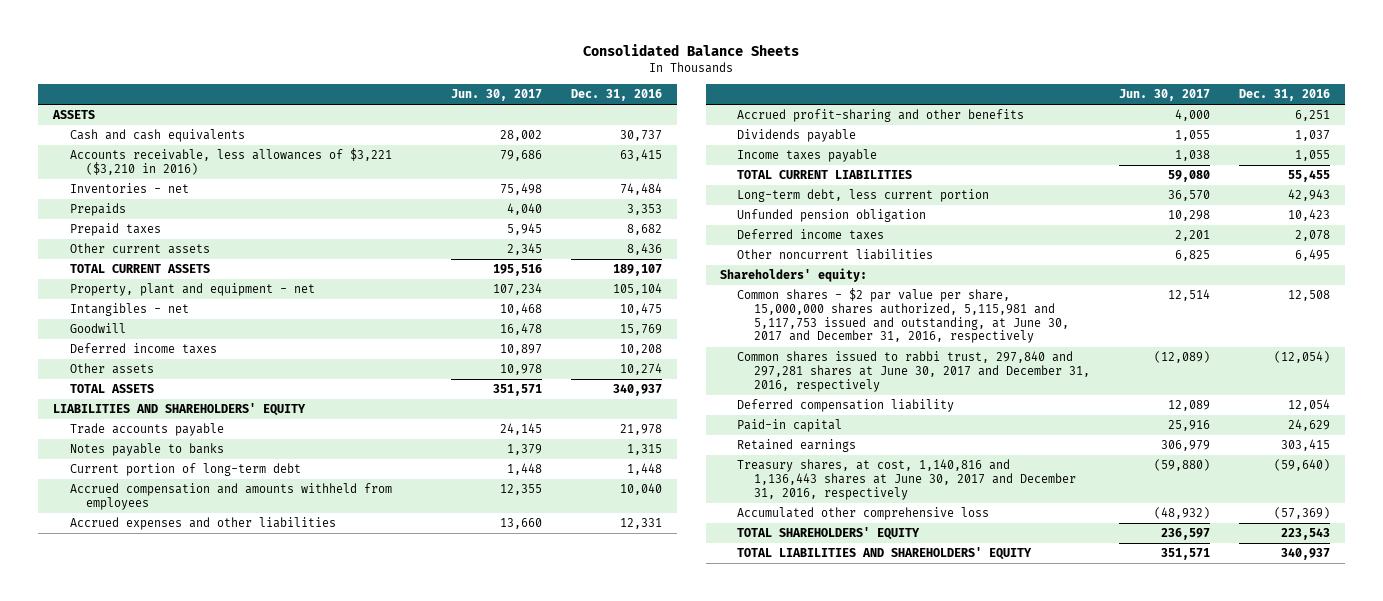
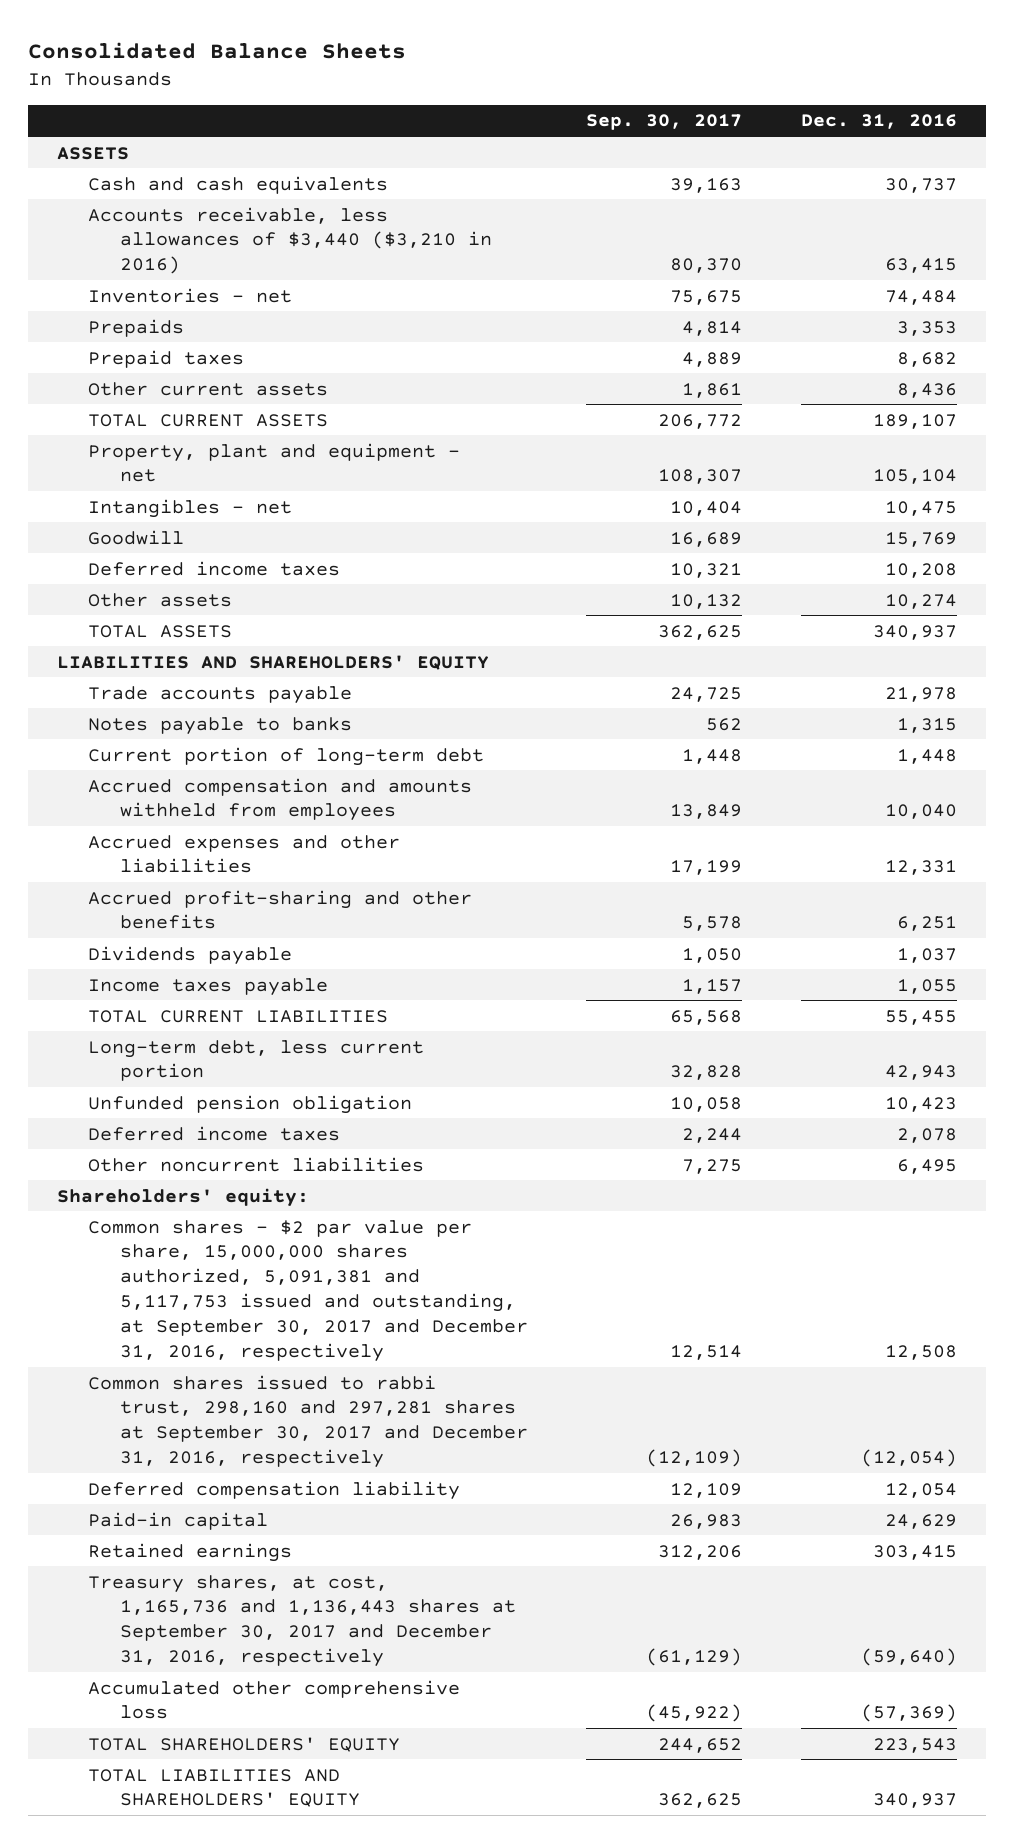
[451,88,543,101] Jun. 30, 2017 -> none
none -> [586,114,743,131] Sep. 30, 2017
[69,148,392,175] Accounts receivable, less allowances of $3,221 ($3,210 in 2016) -> [88,206,493,275] Accounts receivable, less allowances of $3,440 ($3,210 in 2016)
[737,288,1070,344] Common shares - $2 par value per share, 15,000,000 shares authorized, 5,115,981 and 5,117,753 issued and outstanding, at June 30, 2017 and December 31, 2016, respectively -> [88,1219,529,1362] Common shares - $2 par value per share, 15,000,000 shares authorized, 5,091,381 and 5,117,753 issued and outstanding, at September 30, 2017 and December 31, 2016, respectively
[737,351,1091,392] Common shares issued to rabbi trust, 297,840 and 297,281 shares at June 30, 2017 and December 31, 2016, respectively -> [88,1374,529,1469] Common shares issued to rabbi trust, 298,160 and 297,281 shares at September 30, 2017 and December 31, 2016, respectively
[737,459,1077,500] Treasury shares, at cost, 1,140,816 and 1,136,443 shares at June 30, 2017 and December 31, 2016, respectively -> [88,1574,517,1668] Treasury shares, at cost, 1,165,736 and 1,136,443 shares at September 30, 2017 and December 31, 2016, respectively

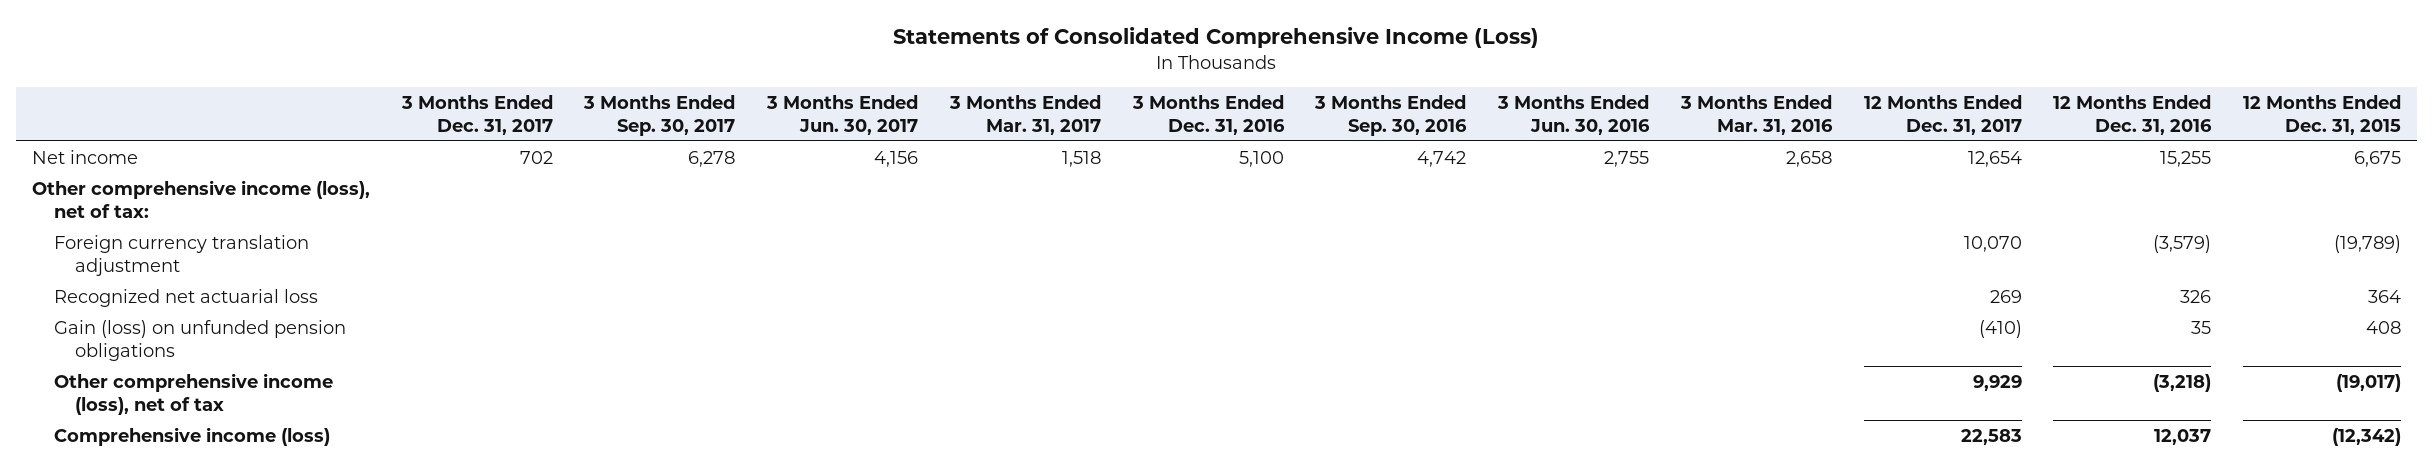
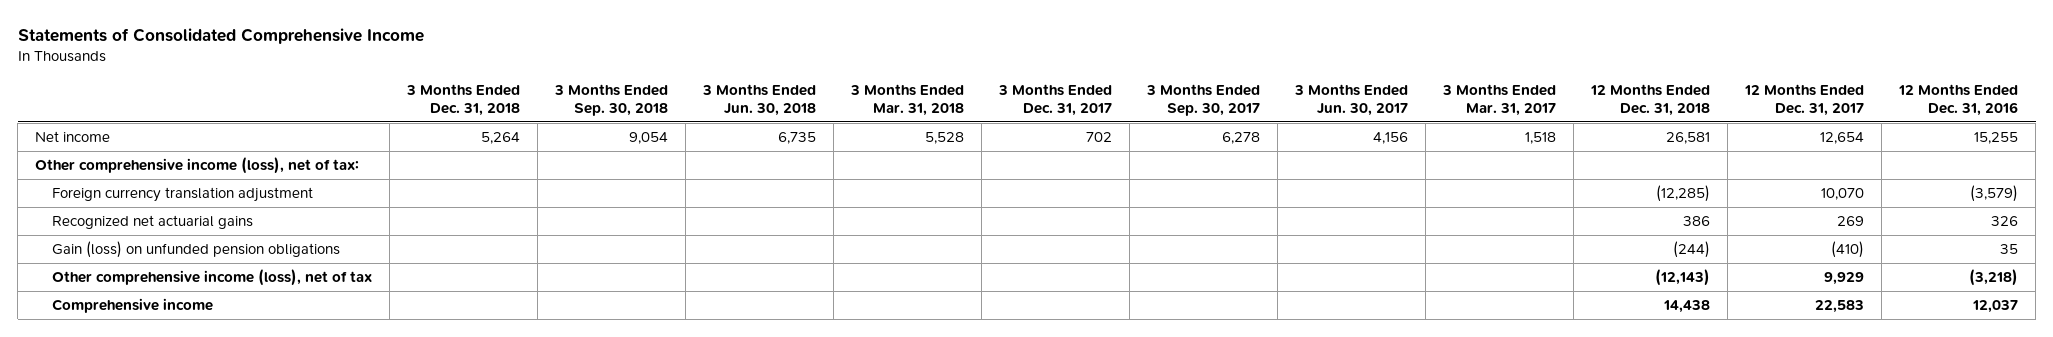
[893,27,1540,49] Statements of Consolidated Comprehensive Income (Loss) -> [17,27,424,44] Statements of Consolidated Comprehensive Income
[1131,94,1285,135] 3 Months Ended Dec. 31, 2016 -> none
[1314,94,1468,136] 3 Months Ended Sep. 30, 2016 -> none
[1497,94,1651,135] 3 Months Ended Jun. 30, 2016 -> none
[1679,94,1833,135] 3 Months Ended Mar. 31, 2016 -> none
[2243,94,2402,135] 12 Months Ended Dec. 31, 2015 -> none
none -> [405,83,520,116] 3 Months Ended Dec. 31, 2018
none -> [553,83,668,116] 3 Months Ended Sep. 30, 2018
none -> [701,83,816,116] 3 Months Ended Jun. 30, 2018
none -> [849,83,964,116] 3 Months Ended Mar. 31, 2018
none -> [1589,83,1710,116] 12 Months Ended Dec. 31, 2018
[53,288,318,307] Recognized net actuarial loss -> [51,215,253,230] Recognized net actuarial gains
[53,426,330,446] Comprehensive income (loss) -> [51,298,213,314] Comprehensive income

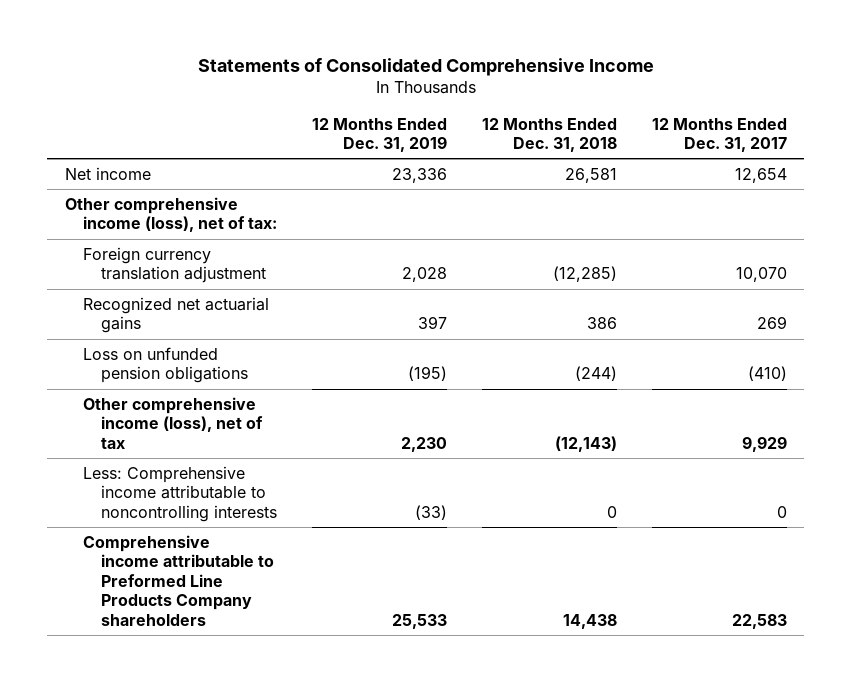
[405,83,520,116] 3 Months Ended Dec. 31, 2018 -> none
[553,83,668,116] 3 Months Ended Sep. 30, 2018 -> none
[701,83,816,116] 3 Months Ended Jun. 30, 2018 -> none
[849,83,964,116] 3 Months Ended Mar. 31, 2018 -> none
[997,83,1112,116] 3 Months Ended Dec. 31, 2017 -> none
[1145,83,1260,116] 3 Months Ended Sep. 30, 2017 -> none
[1293,83,1408,116] 3 Months Ended Jun. 30, 2017 -> none
[1441,83,1556,116] 3 Months Ended Mar. 31, 2017 -> none
[1898,83,2019,116] 12 Months Ended Dec. 31, 2016 -> none
none -> [311,117,447,153] 12 Months Ended Dec. 31, 2019
[51,241,340,259] Gain (loss) on unfunded pension obligations -> [82,346,248,384] Loss on unfunded pension obligations
none -> [82,465,277,522] Less: Comprehensive income attributable to noncontrolling interests
[51,298,213,314] Comprehensive income -> [82,534,274,626] Comprehensive income attributable to Preformed Line Products Company shareholders

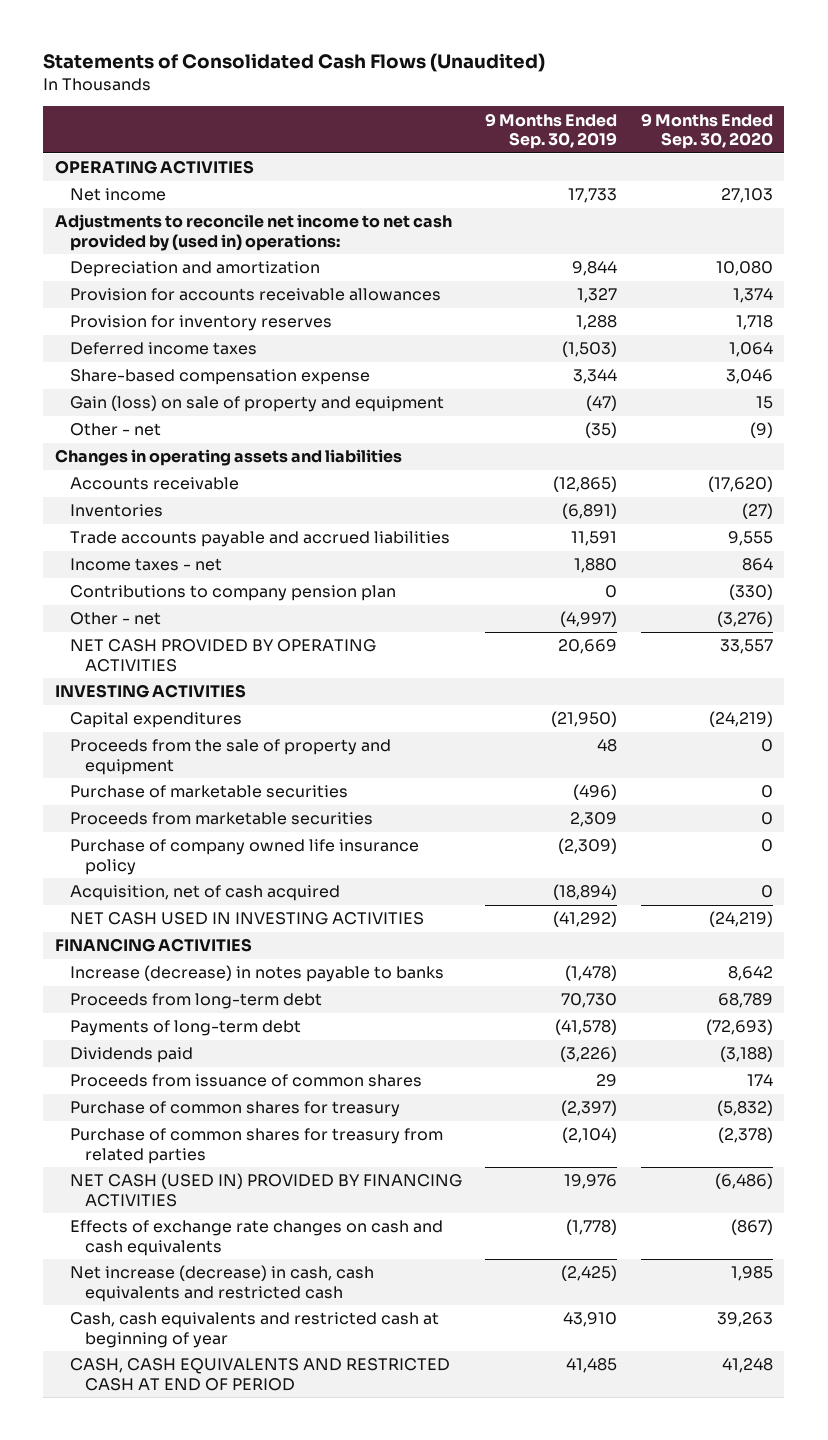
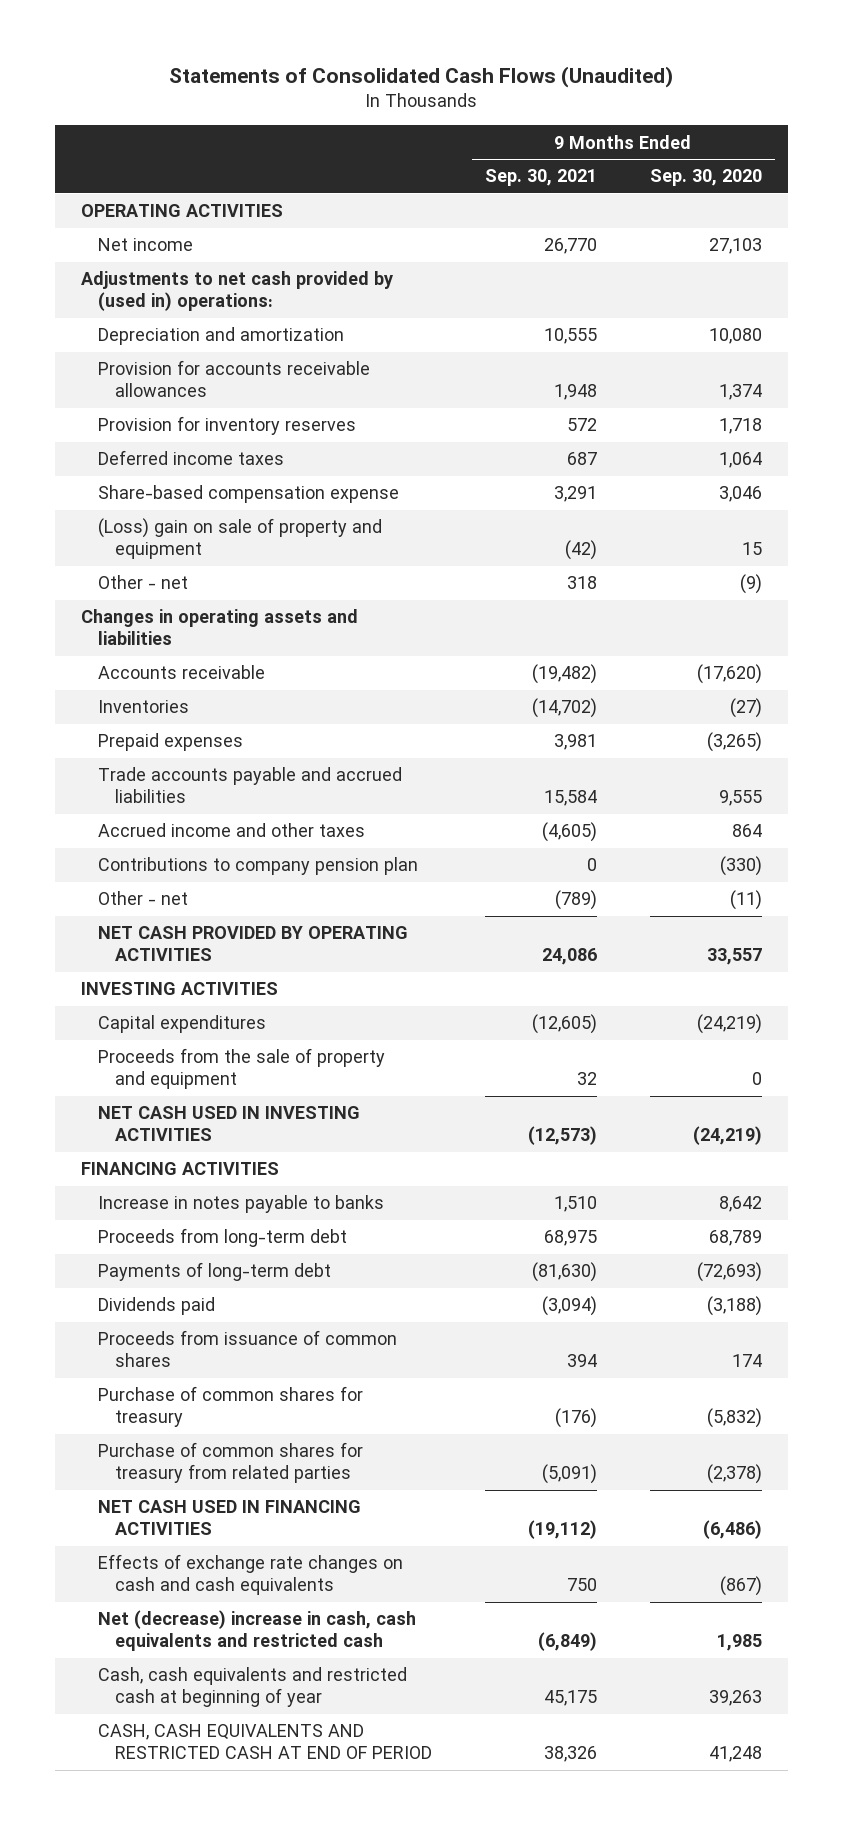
[485,112,618,150] 9 Months Ended Sep. 30, 2019 -> none
none -> [484,169,597,187] Sep. 30, 2021
[54,214,452,251] Adjustments to reconcile net income to net cash provided by (used in) operations: -> [81,271,394,312] Adjustments to net cash provided by (used in) operations:
[70,395,445,413] Gain (loss) on sale of property and equipment -> [98,518,383,560] (Loss) gain on sale of property and equipment
none -> [98,733,244,752] Prepaid expenses
[70,558,223,572] Income taxes - net -> [98,823,366,838] Accrued income and other taxes
[716,611,773,628] (3,276) -> [729,890,762,911] (11)
[70,785,349,799] Purchase of marketable securities -> none
[70,812,374,826] Proceeds from marketable securities -> none
[70,839,420,875] Purchase of company owned life insurance policy -> none
[70,885,341,902] Acquisition, net of cash acquired -> none
[70,965,445,983] Increase (decrease) in notes payable to banks -> [98,1195,385,1214] Increase in notes payable to banks
[70,1173,463,1207] NET CASH (USED IN) PROVIDED BY FINANCING ACTIVITIES -> [98,1500,362,1536] NET CASH USED IN FINANCING ACTIVITIES
[70,1265,375,1302] Net increase (decrease) in cash, cash equivalents and restricted cash -> [98,1610,417,1652] Net (decrease) increase in cash, cash equivalents and restricted cash

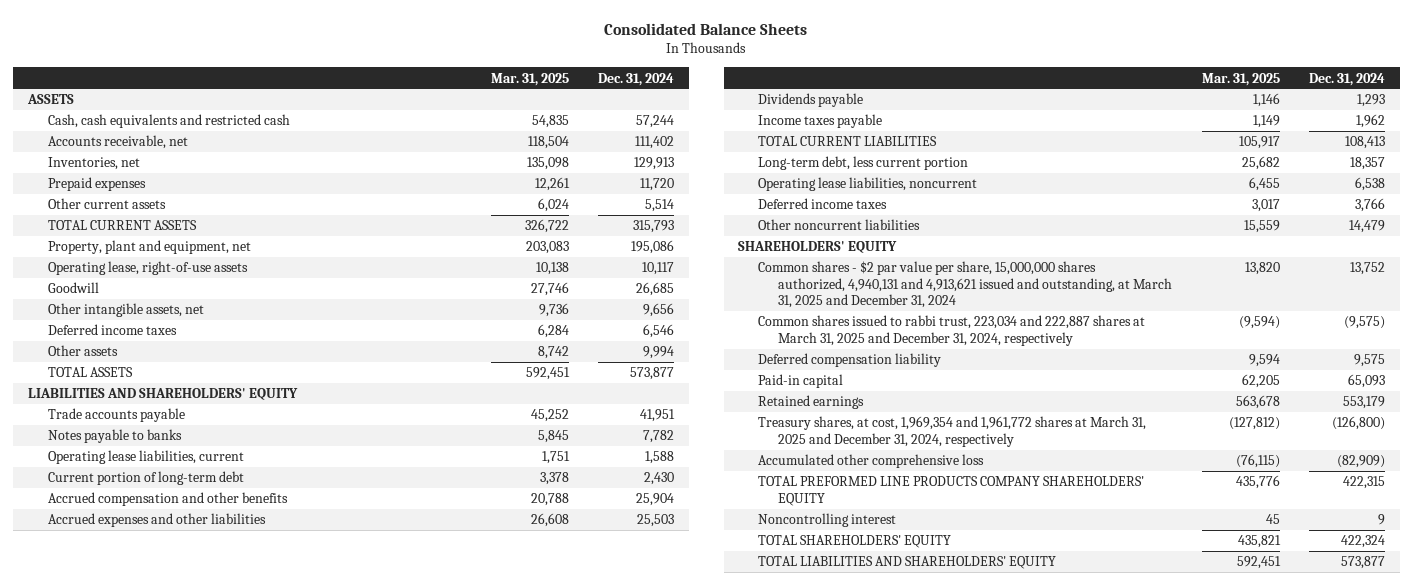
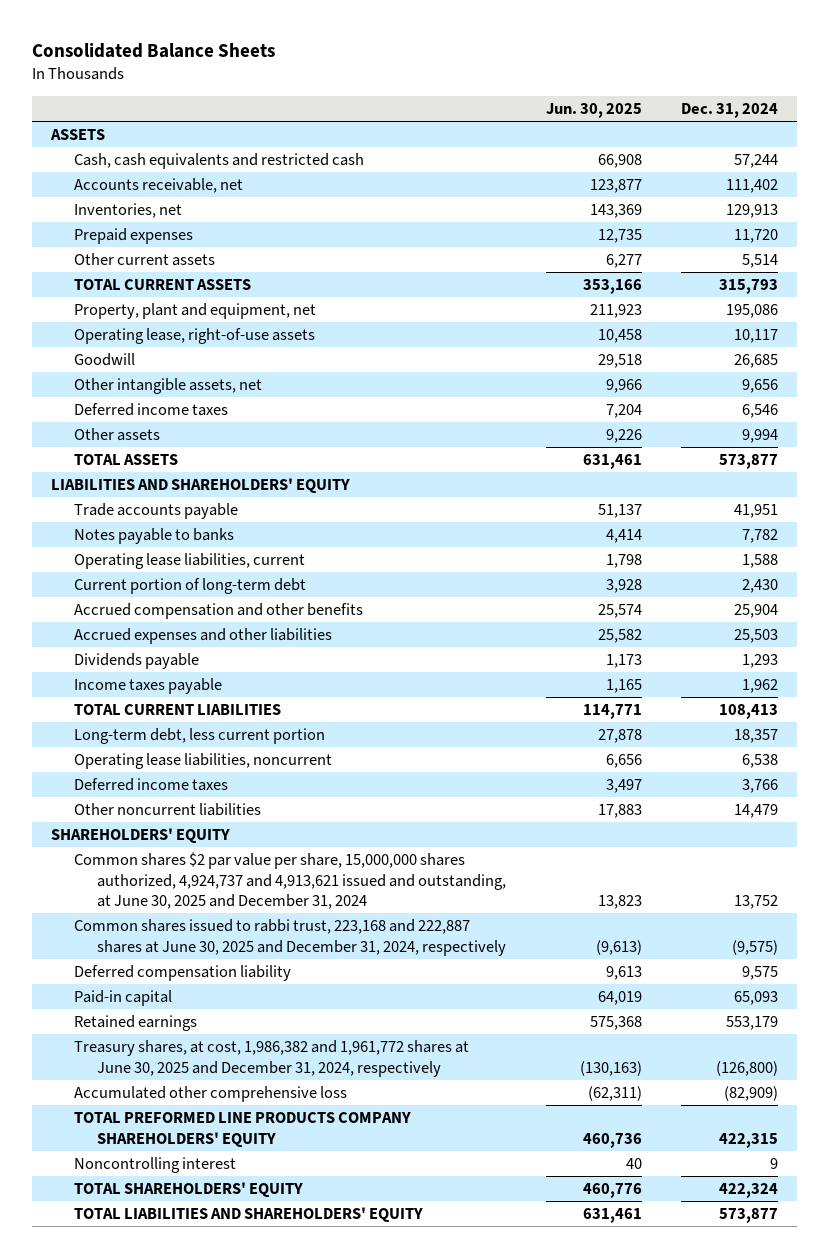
[491,72,570,86] Mar. 31, 2025 -> none
none -> [545,102,642,118] Jun. 30, 2025
[758,261,1173,309] Common shares - $2 par value per share, 15,000,000 shares authorized, 4,940,131 and 4,913,621 issued and outstanding, at March 31, 2025 and December 31, 2024 -> [74,852,507,910] Common shares $2 par value per share, 15,000,000 shares authorized, 4,924,737 and 4,913,621 issued and outstanding, at June 30, 2025 and December 31, 2024
[758,315,1146,346] Common shares issued to rabbi trust, 223,034 and 222,887 shares at March 31, 2025 and December 31, 2024, respectively -> [74,919,507,956] Common shares issued to rabbi trust, 223,168 and 222,887 shares at June 30, 2025 and December 31, 2024, respectively
[758,416,1147,447] Treasury shares, at cost, 1,969,354 and 1,961,772 shares at March 31, 2025 and December 31, 2024, respectively -> [74,1040,470,1077] Treasury shares, at cost, 1,986,382 and 1,961,772 shares at June 30, 2025 and December 31, 2024, respectively

